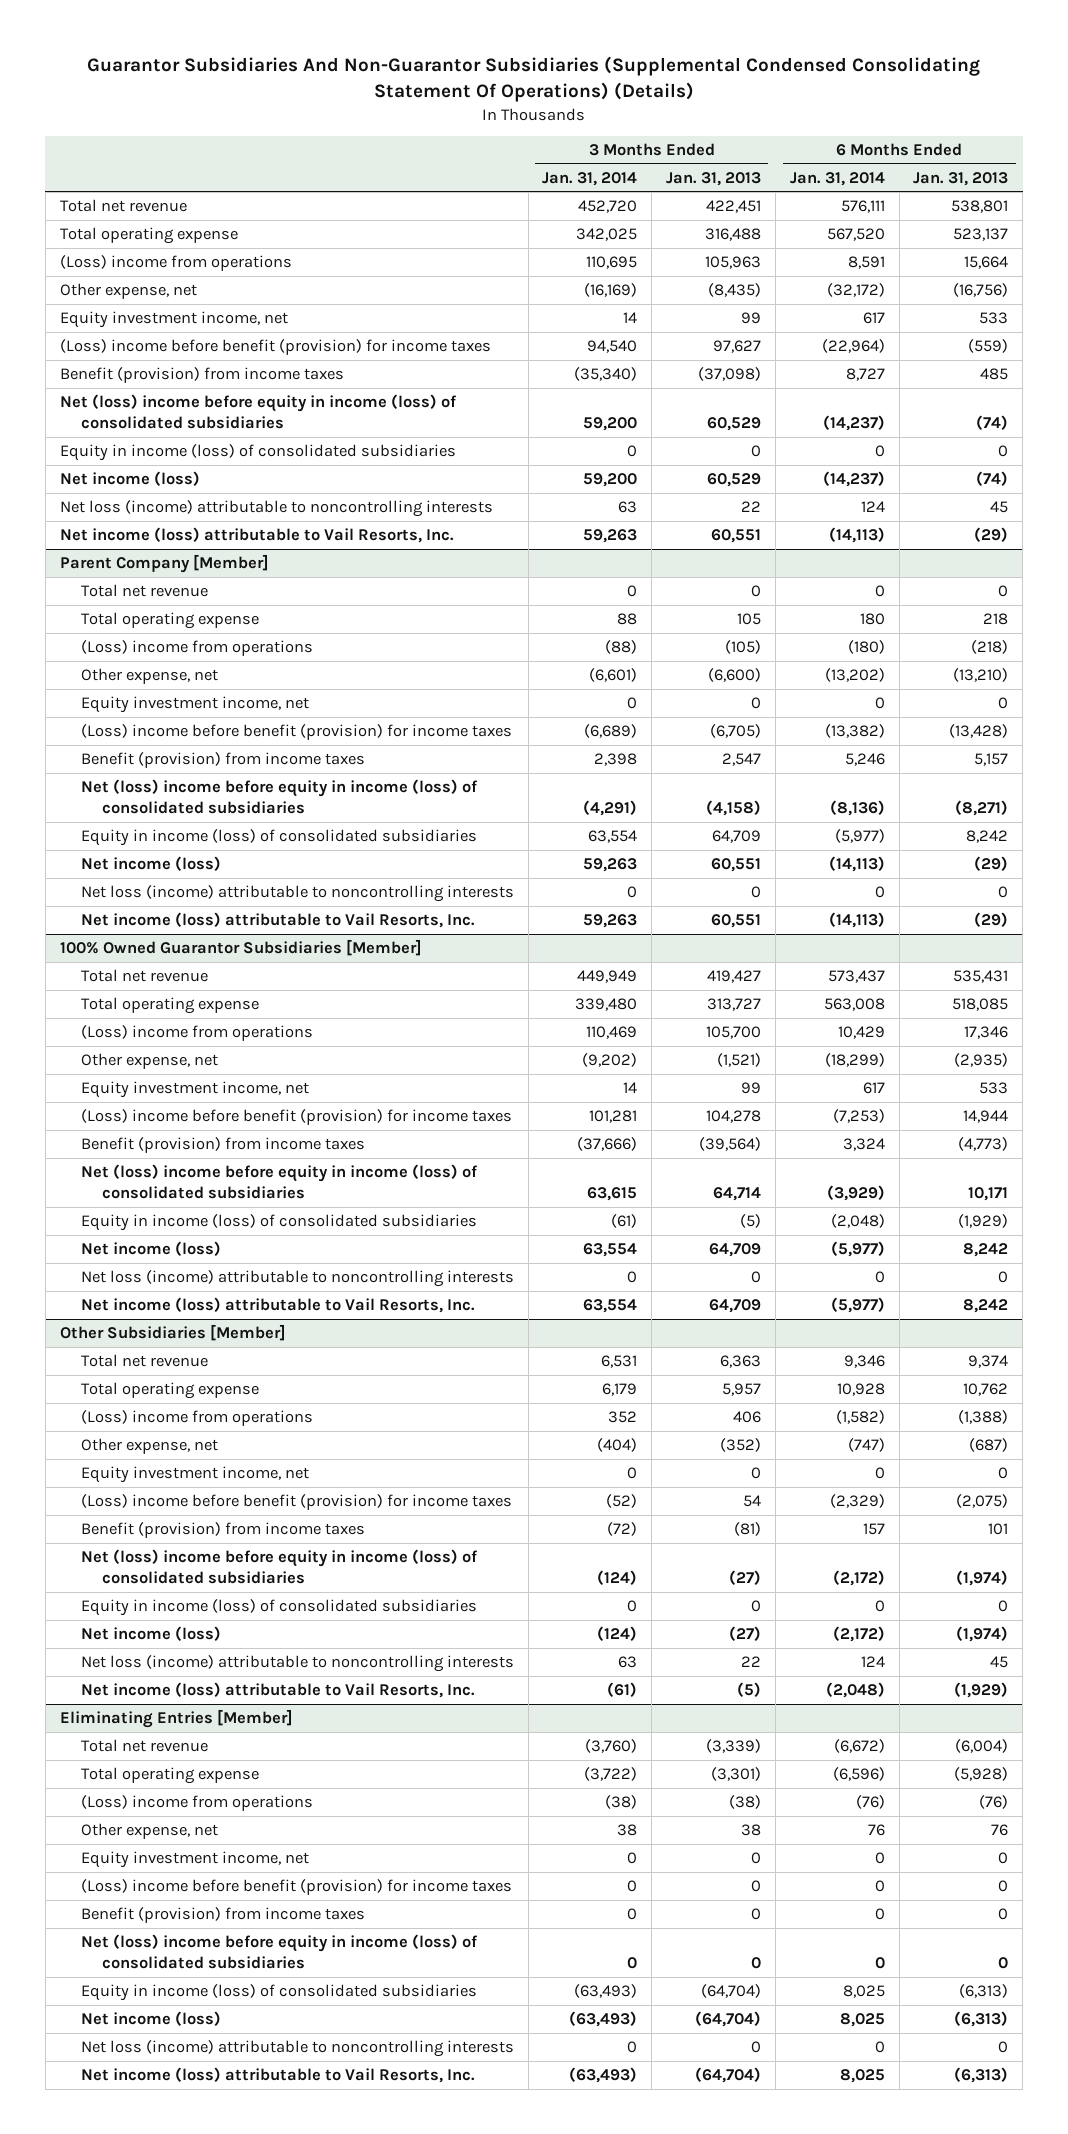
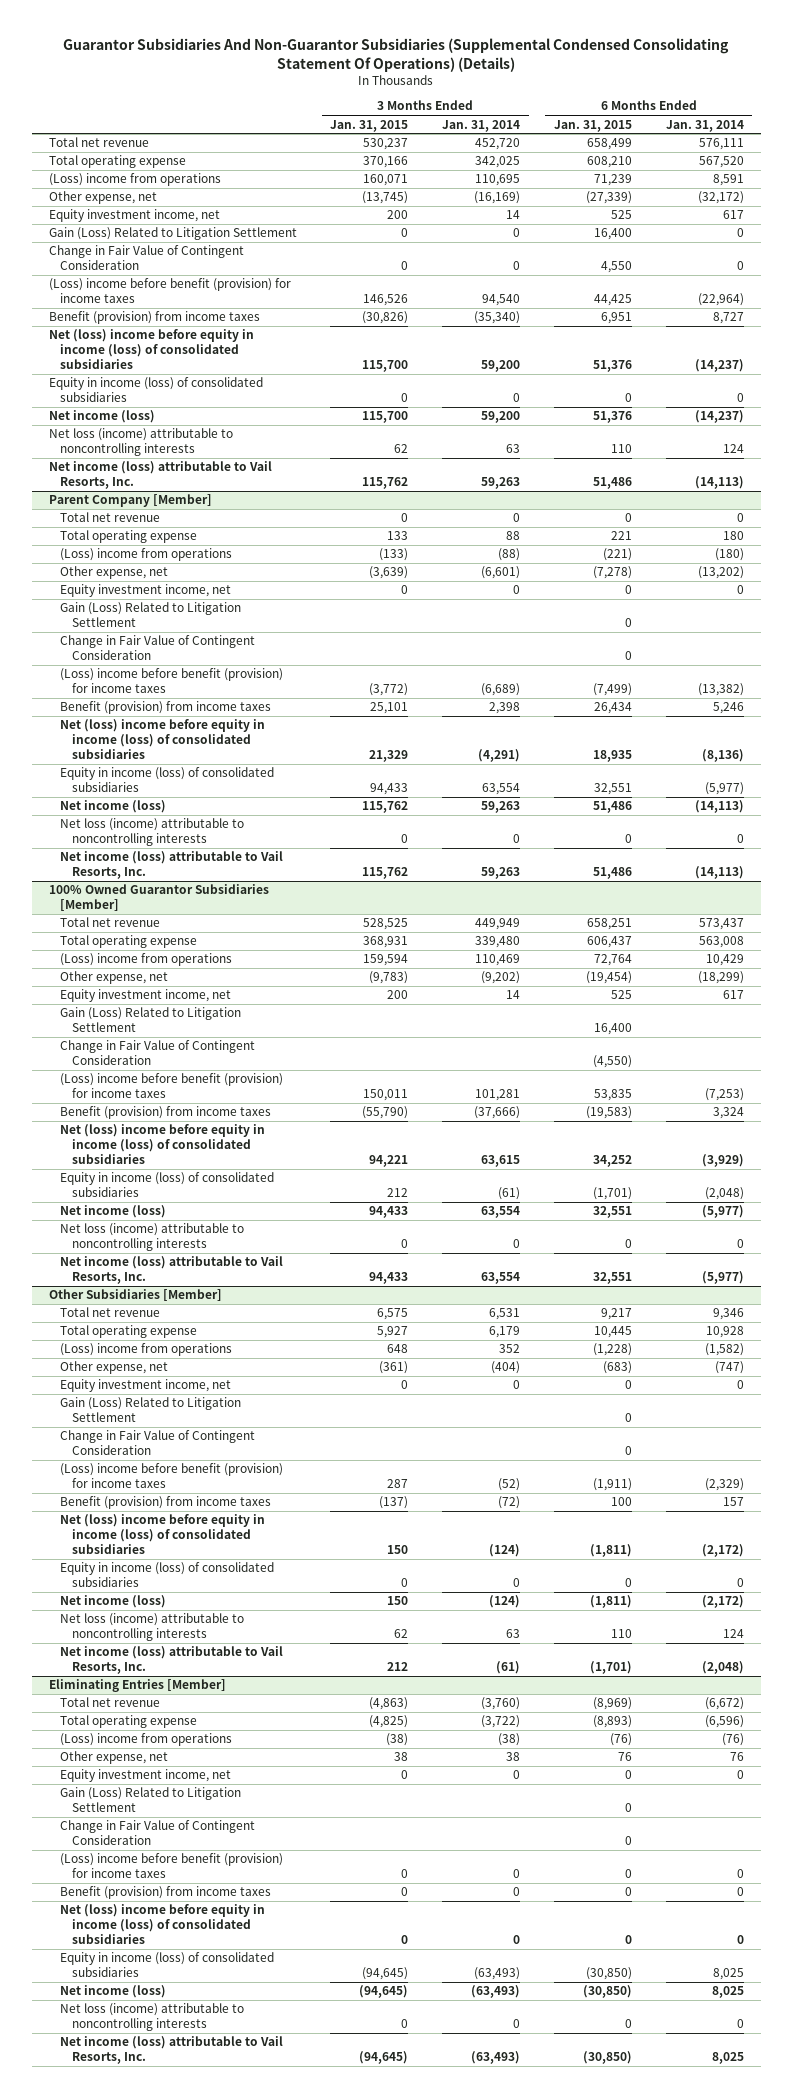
[666,171,762,186] Jan. 31, 2013 -> none
[913,171,1009,186] Jan. 31, 2013 -> none
none -> [330,119,409,132] Jan. 31, 2015
none -> [553,119,632,132] Jan. 31, 2015
none -> [48,227,297,241] Gain (Loss) Related to Litigation Settlement
none -> [48,245,244,271] Change in Fair Value of Contingent Consideration
none -> [60,602,242,628] Gain (Loss) Related to Litigation Settlement
none -> [60,635,256,661] Change in Fair Value of Contingent Consideration
none -> [60,1007,242,1033] Gain (Loss) Related to Litigation Settlement
none -> [60,1040,256,1066] Change in Fair Value of Contingent Consideration
none -> [60,1397,242,1423] Gain (Loss) Related to Litigation Settlement
none -> [60,1430,256,1456] Change in Fair Value of Contingent Consideration
none -> [60,1787,242,1813] Gain (Loss) Related to Litigation Settlement
none -> [60,1820,256,1846] Change in Fair Value of Contingent Consideration

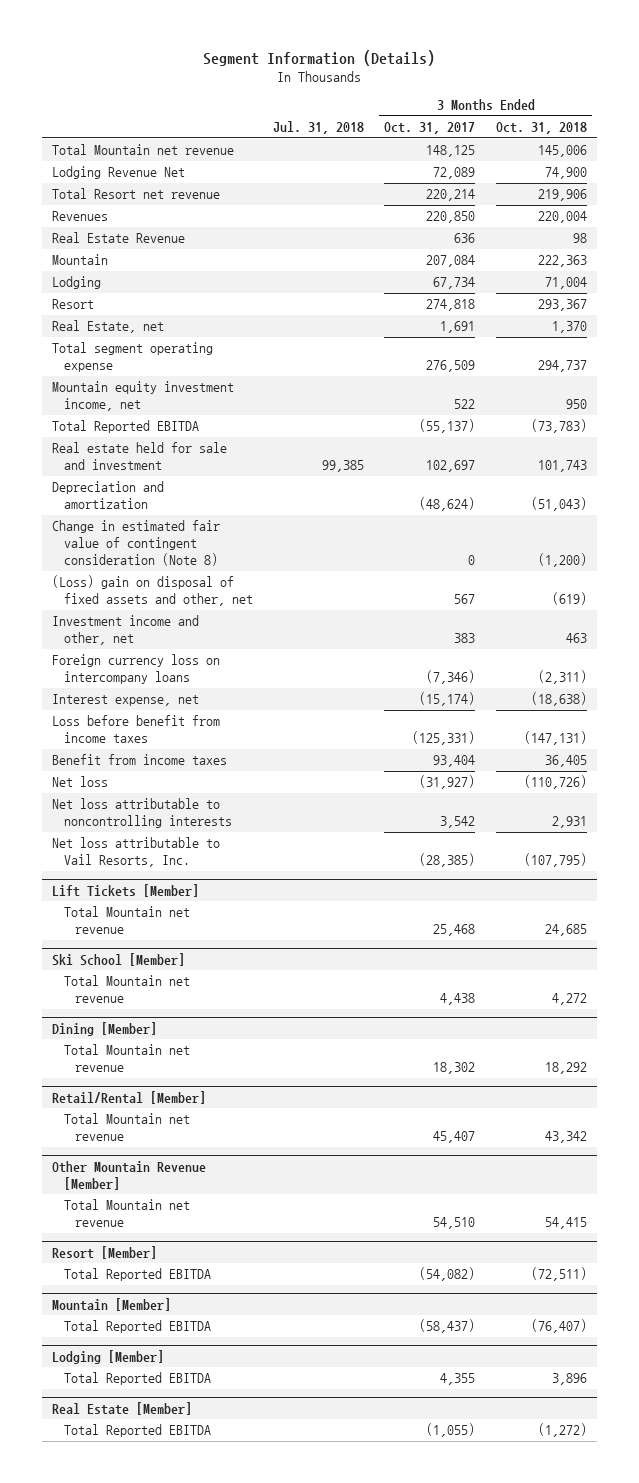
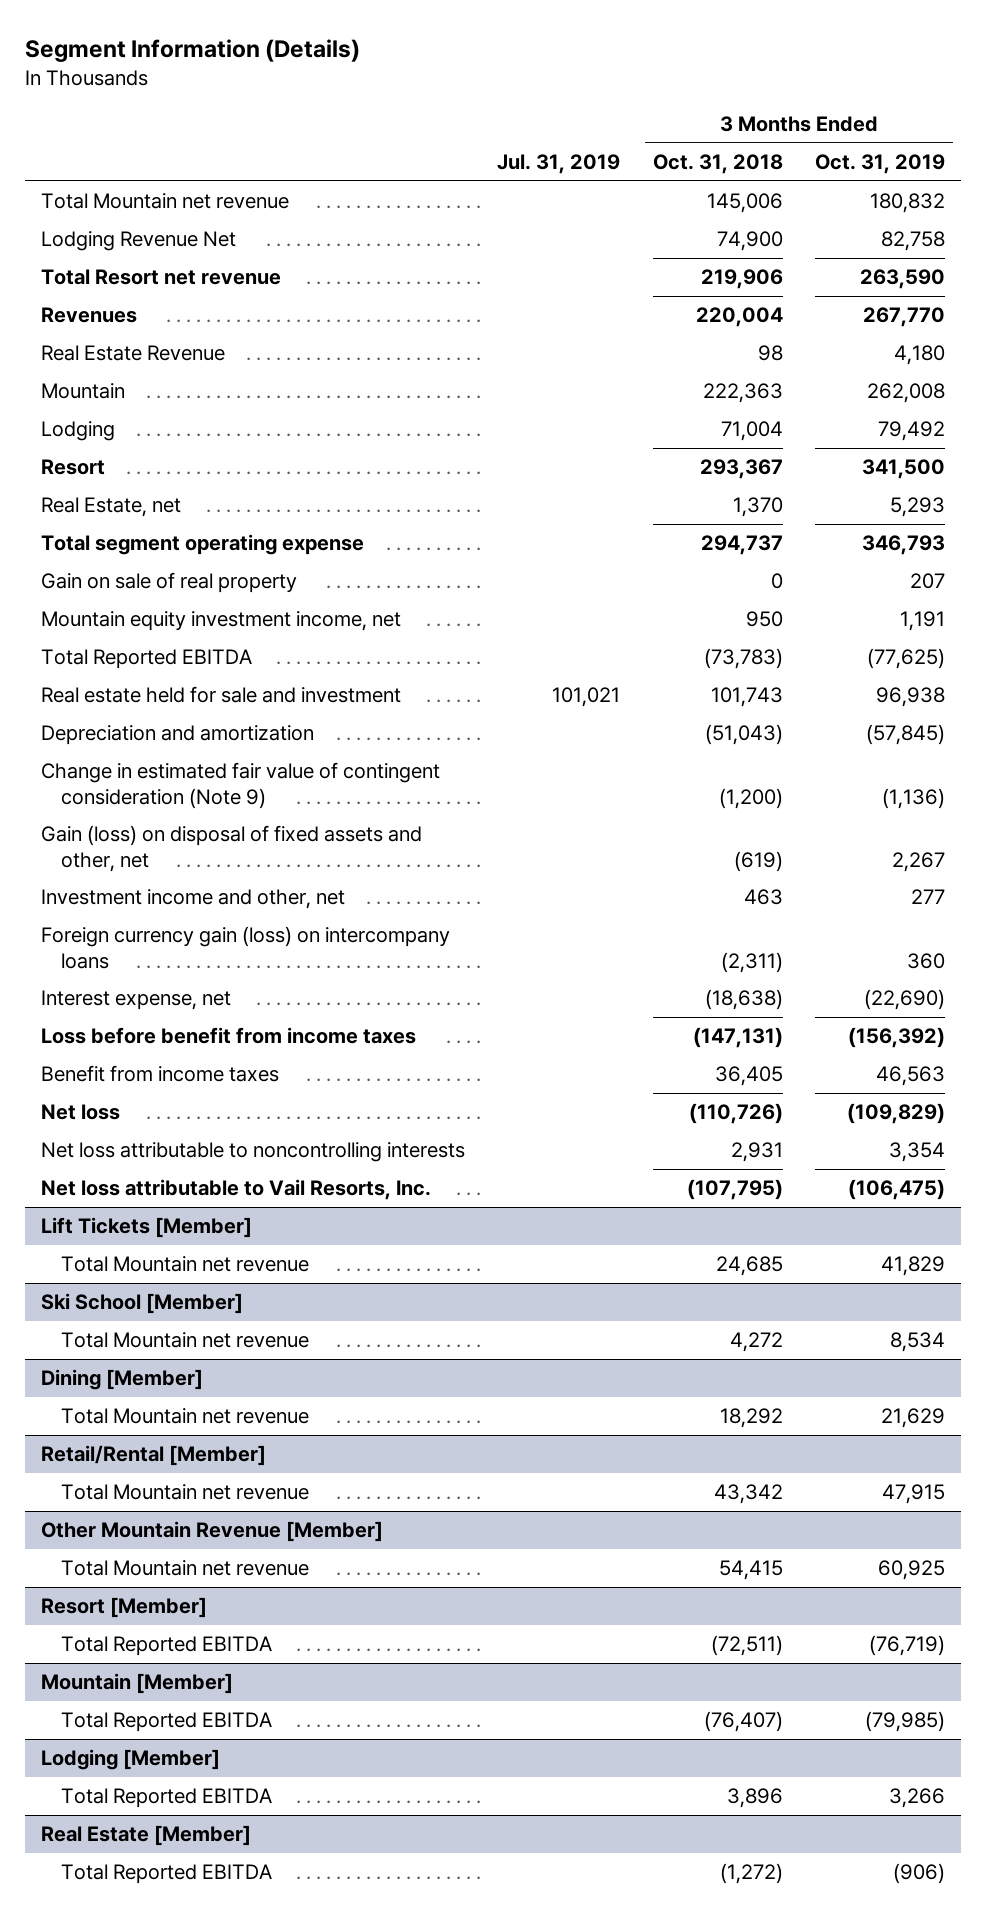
[272,121,364,135] Jul. 31, 2018 -> none
[384,122,476,135] Oct. 31, 2017 -> none
none -> [497,154,621,175] Jul. 31, 2019
none -> [815,154,946,175] Oct. 31, 2019
none -> [41,572,298,594] Gain on sale of real property
[52,520,221,567] Change in estimated fair value of contingent consideration (Note 8) -> [41,762,441,809] Change in estimated fair value of contingent consideration (Note 9)
[52,575,253,607] (Loss) gain on disposal of fixed assets and other, net -> [41,825,423,872] Gain (loss) on disposal of fixed assets and other, net
[52,654,221,685] Foreign currency loss on intercompany loans -> [41,926,451,969] Foreign currency gain (loss) on intercompany loans

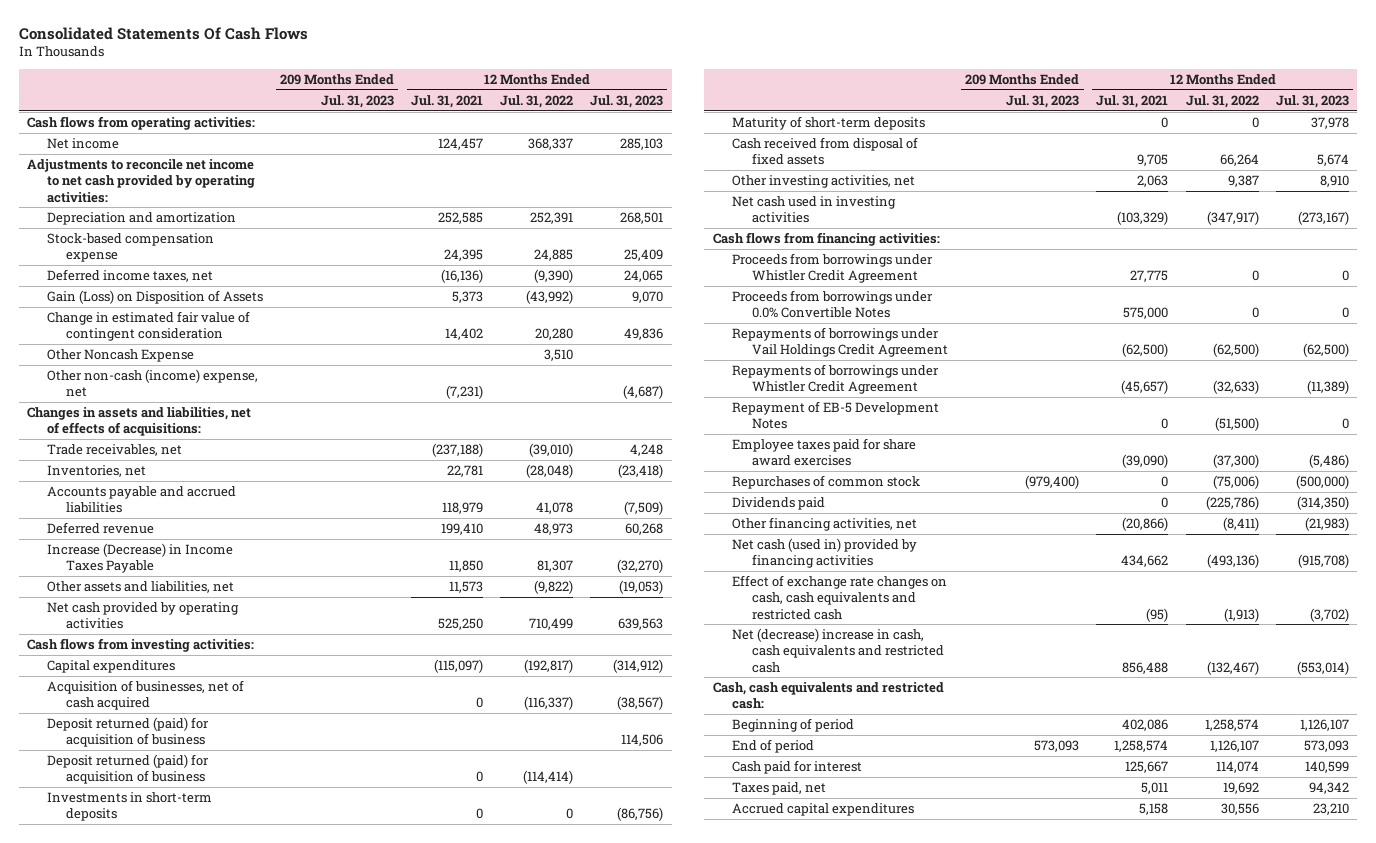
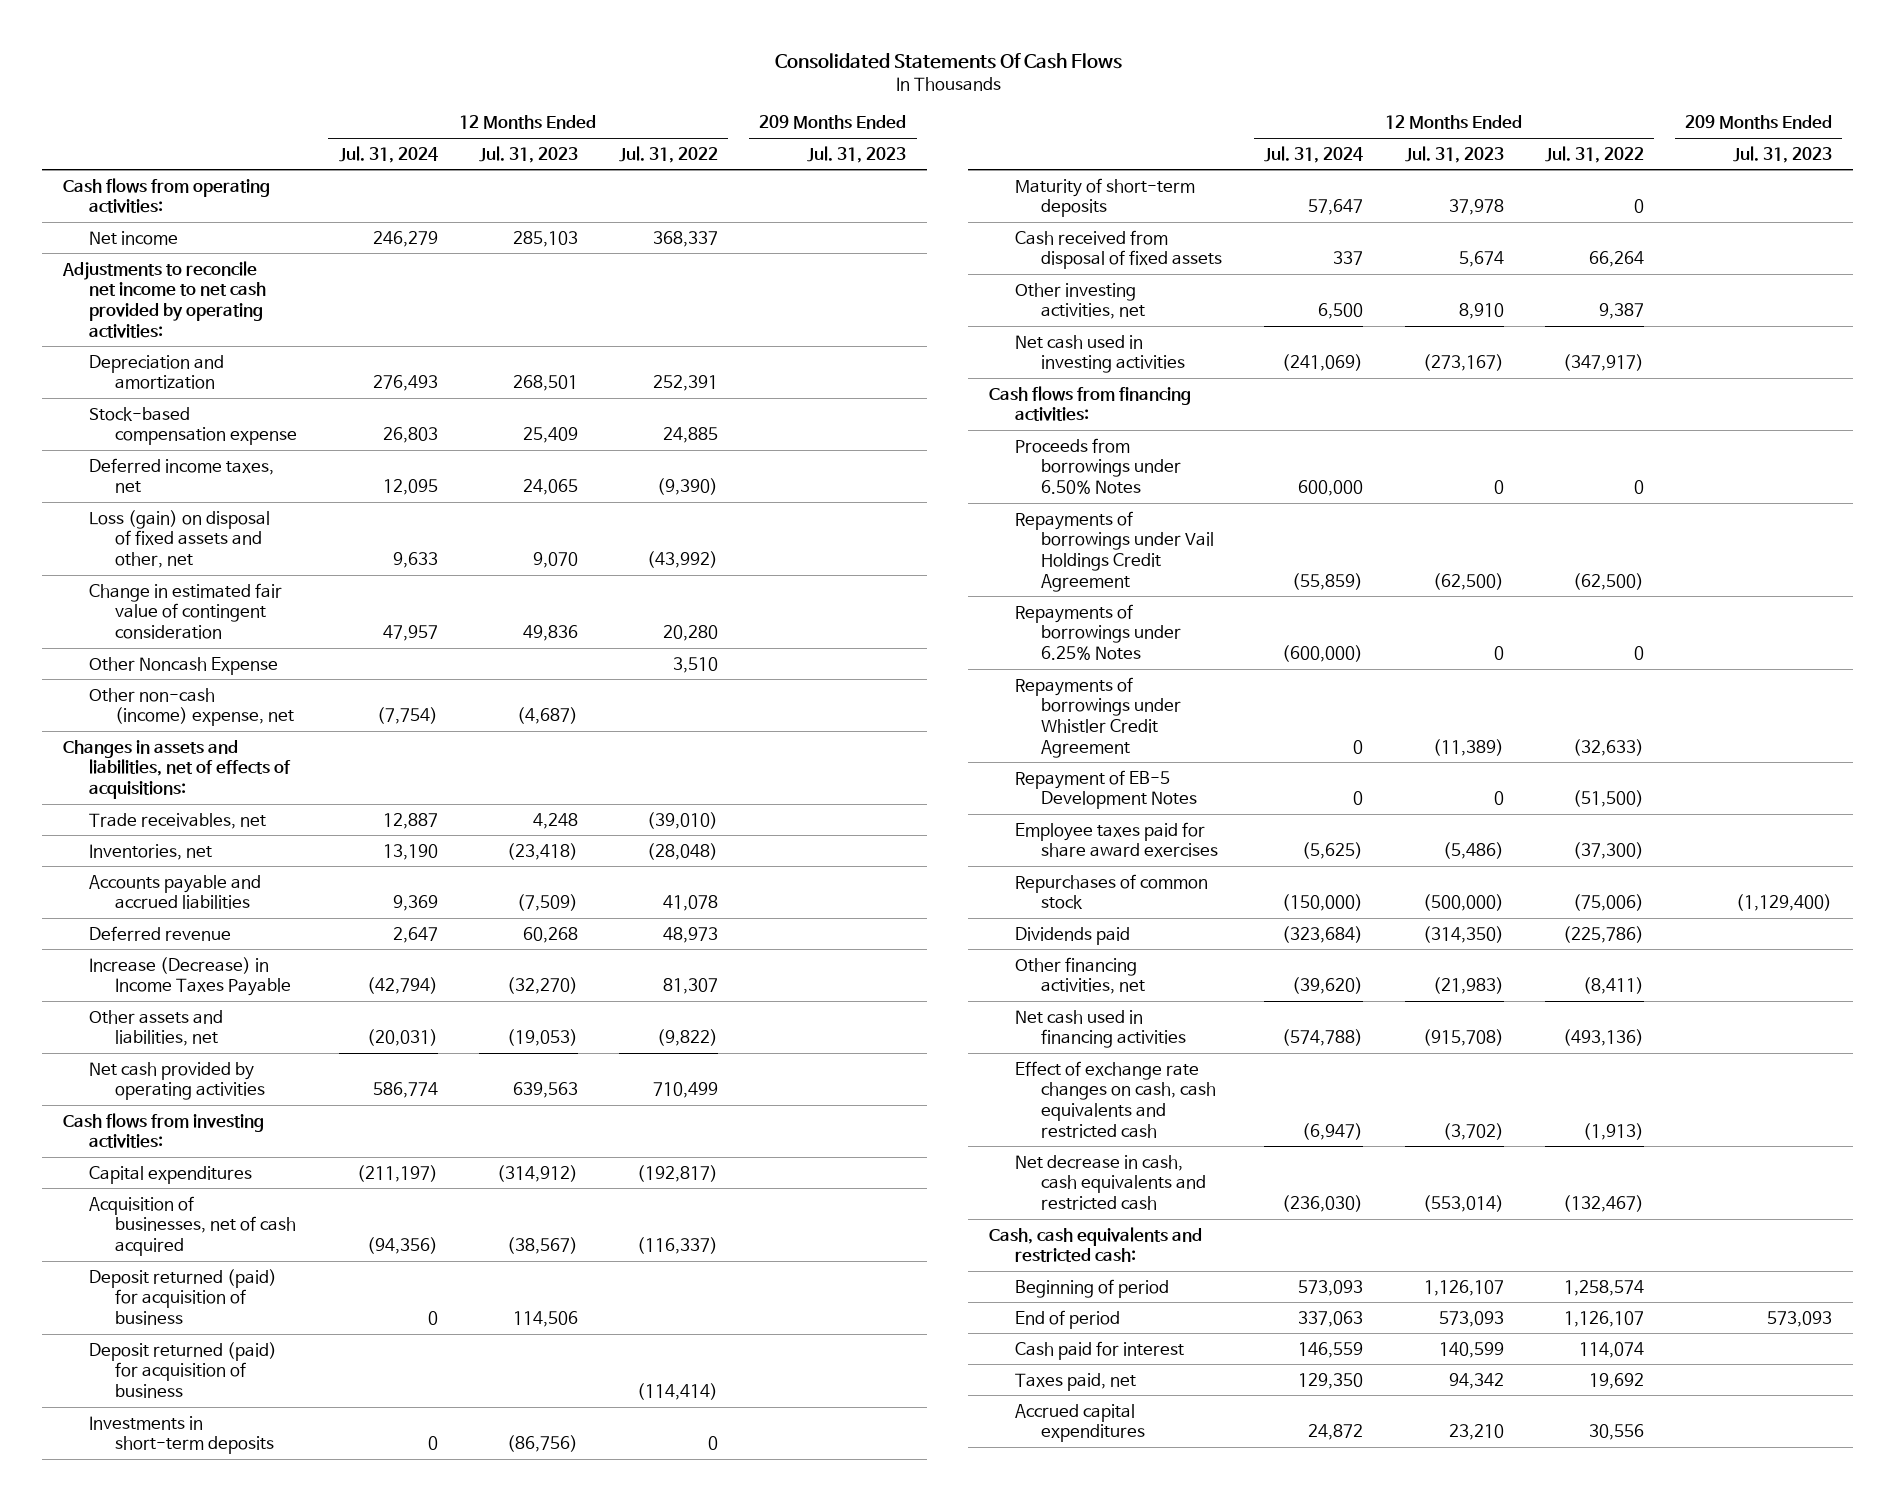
[410,94,483,108] Jul. 31, 2021 -> none
none -> [338,145,438,163] Jul. 31, 2024
[46,289,263,304] Gain (Loss) on Disposition of Assets -> [89,509,271,568] Loss (gain) on disposal of fixed assets and other, net
[732,252,934,284] Proceeds from borrowings under Whistler Credit Agreement -> none
[732,289,934,319] Proceeds from borrowings under 0.0% Convertible Notes -> [1014,437,1182,494] Proceeds from borrowings under 6.50% Notes
none -> [1014,603,1182,660] Repayments of borrowings under 6.25% Notes
[1025,474,1080,489] (979,400) -> [1736,894,1833,912] (1,129,400)
[732,537,918,569] Net cash (used in) provided by financing activities -> [1014,1009,1187,1049] Net cash used in financing activities
[732,627,944,673] Net (decrease) increase in cash, cash equivalents and restricted cash -> [1014,1154,1207,1210] Net decrease in cash, cash equivalents and restricted cash

